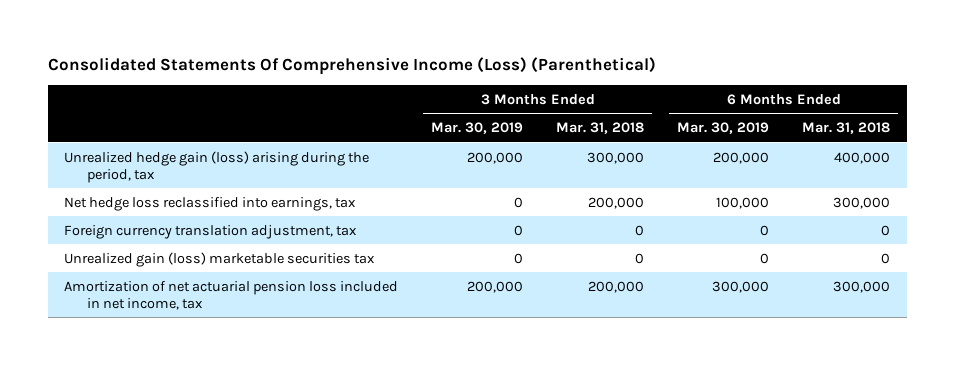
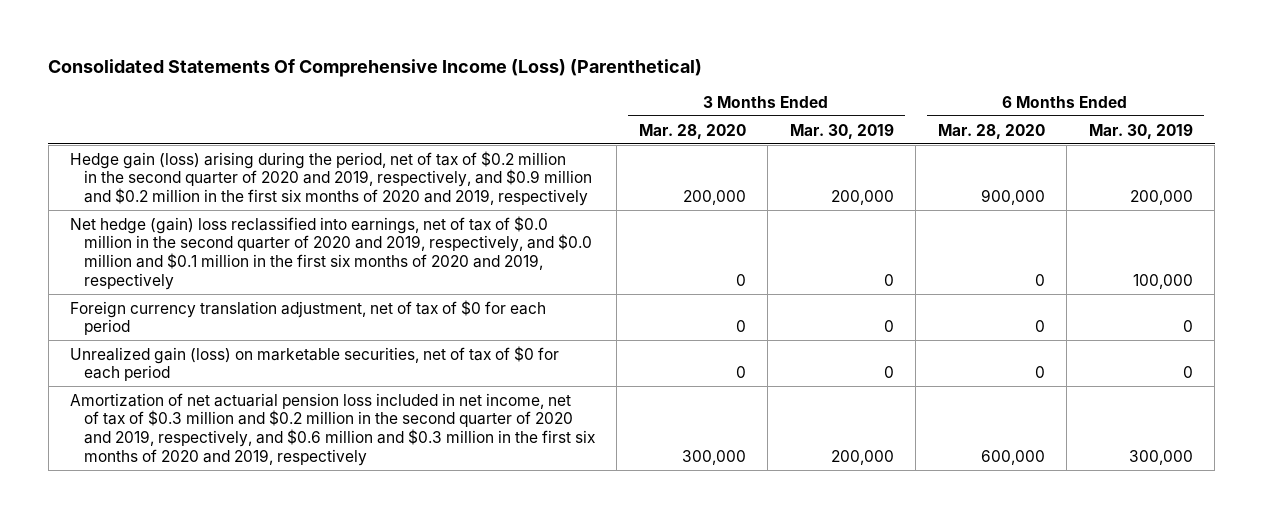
[556,122,645,135] Mar. 31, 2018 -> none
[802,122,891,135] Mar. 31, 2018 -> none
none -> [638,123,746,139] Mar. 28, 2020
none -> [937,123,1045,139] Mar. 28, 2020
[64,150,370,183] Unrealized hedge gain (loss) arising during the period, tax -> [70,150,592,207] Hedge gain (loss) arising during the period, net of tax of $0.2 million in the second quarter of 2020 and 2019, respectively, and $0.9 million and $0.2 million in the first six months of 2020 and 2019, respectively
[64,196,357,211] Net hedge loss reclassified into earnings, tax -> [70,215,592,290] Net hedge (gain) loss reclassified into earnings, net of tax of $0.0 million in the second quarter of 2020 and 2019, respectively, and $0.0 million and $0.1 million in the first six months of 2020 and 2019, respectively
[64,224,358,239] Foreign currency translation adjustment, tax -> [70,299,547,336] Foreign currency translation adjustment, net of tax of $0 for each period
[64,251,376,267] Unrealized gain (loss) marketable securities tax -> [70,345,560,382] Unrealized gain (loss) on marketable securities, net of tax of $0 for each period
[64,280,399,310] Amortization of net actuarial pension loss included in net income, tax -> [70,392,595,466] Amortization of net actuarial pension loss included in net income, net of tax of $0.3 million and $0.2 million in the second quarter of 2020 and 2019, respectively, and $0.6 million and $0.3 million in the first six months of 2020 and 2019, respectively

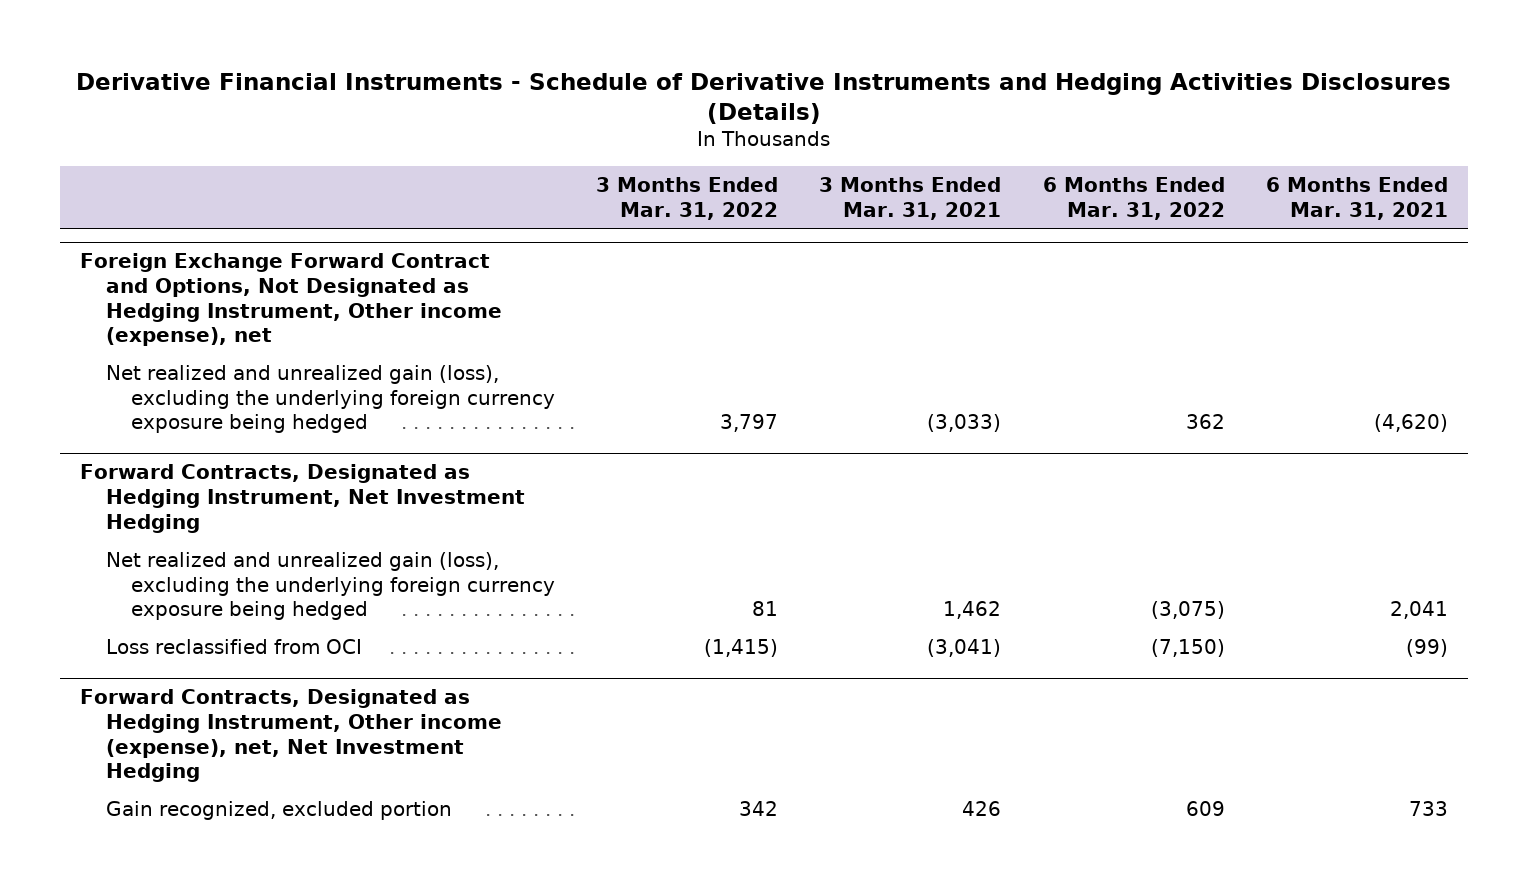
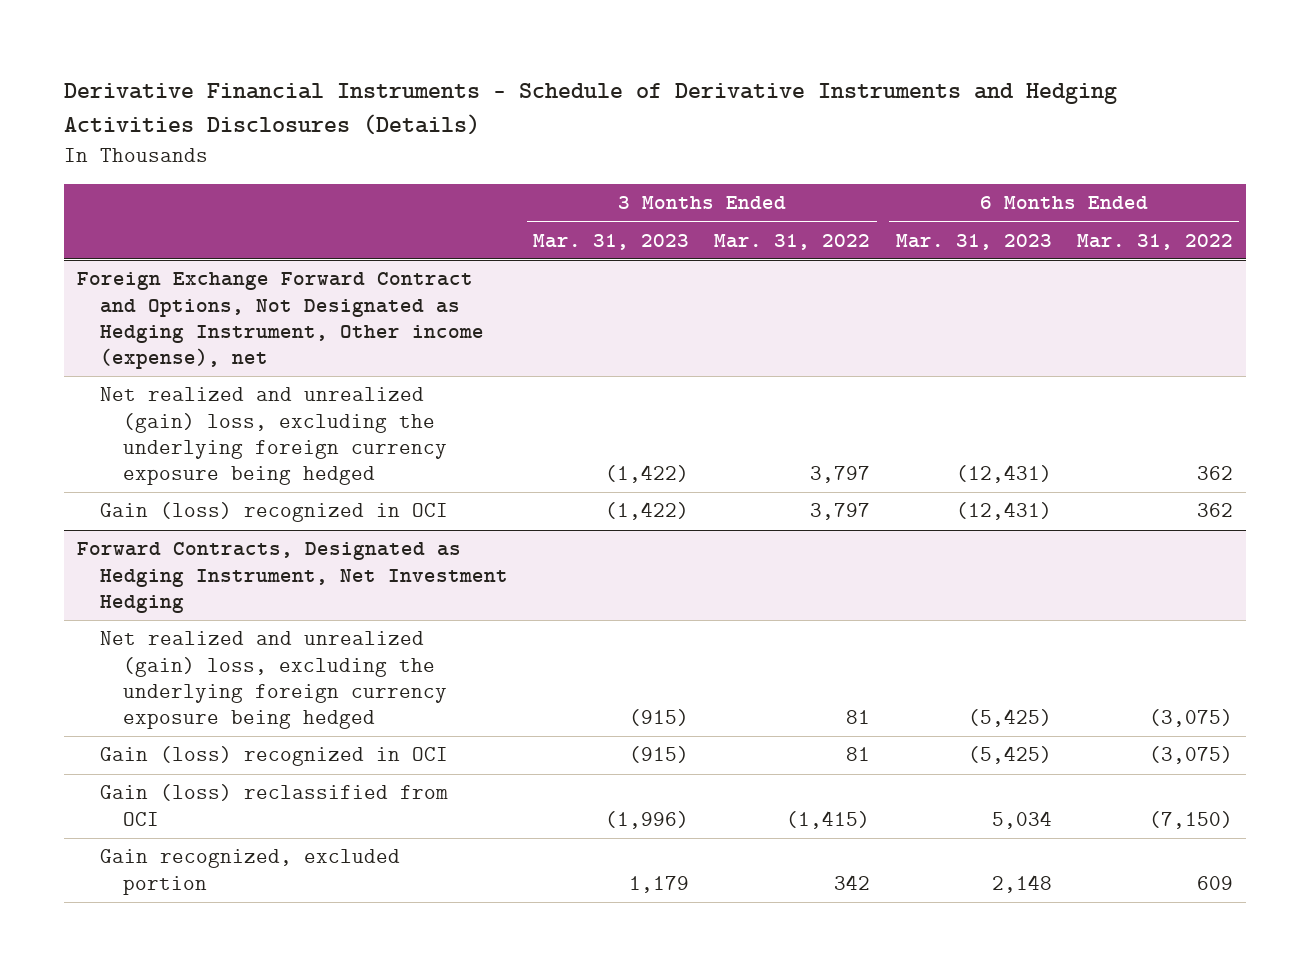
[819,177,1002,220] 3 Months Ended Mar. 31, 2021 -> none
[1265,177,1448,220] 6 Months Ended Mar. 31, 2021 -> none
none -> [533,233,690,250] Mar. 31, 2023
none -> [895,233,1052,250] Mar. 31, 2023
[105,365,555,434] Net realized and unrealized gain (loss), excluding the underlying foreign currency exposure being hedged -> [100,387,448,485] Net realized and unrealized (gain) loss, excluding the underlying foreign currency exposure being hedged
none -> [100,502,449,523] Gain (loss) recognized in OCI
[80,689,502,783] Forward Contracts, Designated as Hedging Instrument, Other income (expense), net, Net Investment Hedging -> none
[105,552,555,621] Net realized and unrealized gain (loss), excluding the underlying foreign currency exposure being hedged -> [100,631,448,729] Net realized and unrealized (gain) loss, excluding the underlying foreign currency exposure being hedged
none -> [100,746,449,767] Gain (loss) recognized in OCI
[105,639,362,655] Loss reclassified from OCI -> [100,784,449,826] Gain (loss) reclassified from OCI

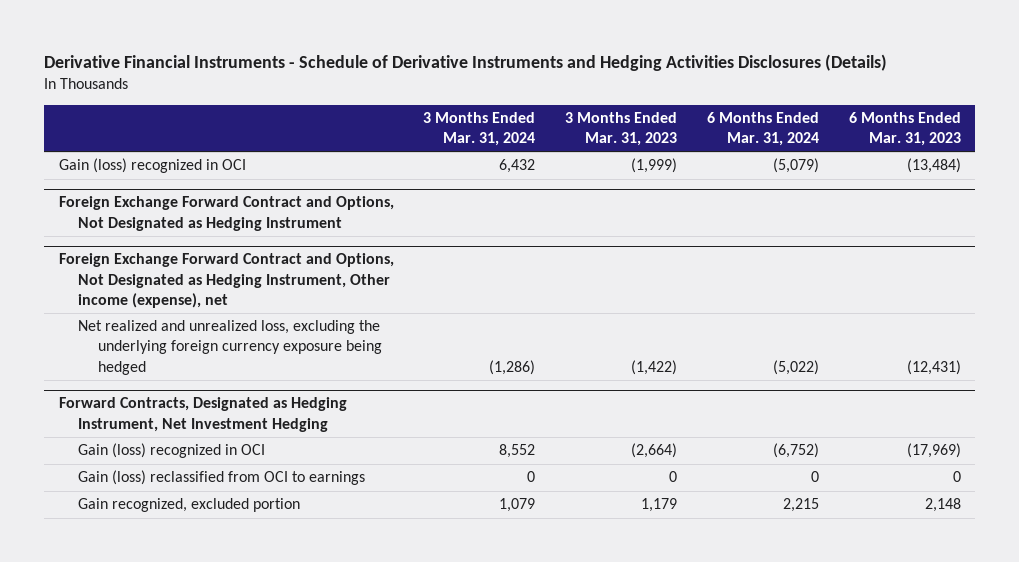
[714,233,871,250] Mar. 31, 2022 -> none
[1076,233,1233,250] Mar. 31, 2022 -> none
none -> [423,112,536,147] 3 Months Ended Mar. 31, 2024
none -> [706,112,819,147] 6 Months Ended Mar. 31, 2024
none -> [58,158,246,174] Gain (loss) recognized in OCI
none -> [58,196,394,231] Foreign Exchange Forward Contract and Options, Not Designated as Hedging Instrument
[100,502,449,523] Gain (loss) recognized in OCI -> none
[100,387,448,485] Net realized and unrealized (gain) loss, excluding the underlying foreign currency exposure being hedged -> [78,320,383,375] Net realized and unrealized loss, excluding the underlying foreign currency exposure being hedged
[100,631,448,729] Net realized and unrealized (gain) loss, excluding the underlying foreign currency exposure being hedged -> none
[629,746,690,764] (915) -> [631,443,678,459] (2,664)
[967,746,1052,765] (5,425) -> [906,443,961,459] (17,969)
[100,784,449,826] Gain (loss) reclassified from OCI -> [78,470,366,486] Gain (loss) reclassified from OCI to earnings
[605,810,690,829] (1,996) -> [669,471,678,483] 0
[991,810,1052,829] 5,034 -> [952,471,961,483] 0

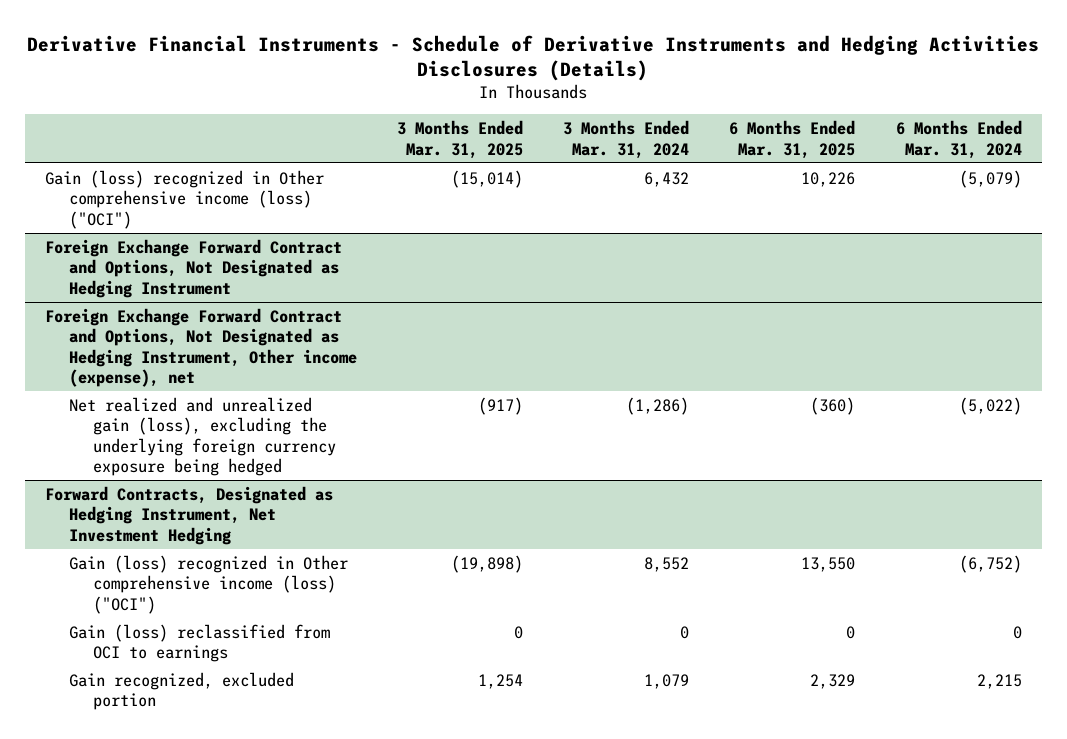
[565,112,678,147] 3 Months Ended Mar. 31, 2023 -> none
[848,112,961,147] 6 Months Ended Mar. 31, 2023 -> none
none -> [397,119,524,159] 3 Months Ended Mar. 31, 2025
none -> [729,119,856,159] 6 Months Ended Mar. 31, 2025
[58,158,246,174] Gain (loss) recognized in OCI -> [45,169,325,229] Gain (loss) recognized in Other comprehensive income (loss) ("OCI")
[78,320,383,375] Net realized and unrealized loss, excluding the underlying foreign currency exposure being hedged -> [69,396,336,477] Net realized and unrealized gain (loss), excluding the underlying foreign currency exposure being hedged
[78,443,266,459] Gain (loss) recognized in OCI -> [69,554,349,614] Gain (loss) recognized in Other comprehensive income (loss) ("OCI")

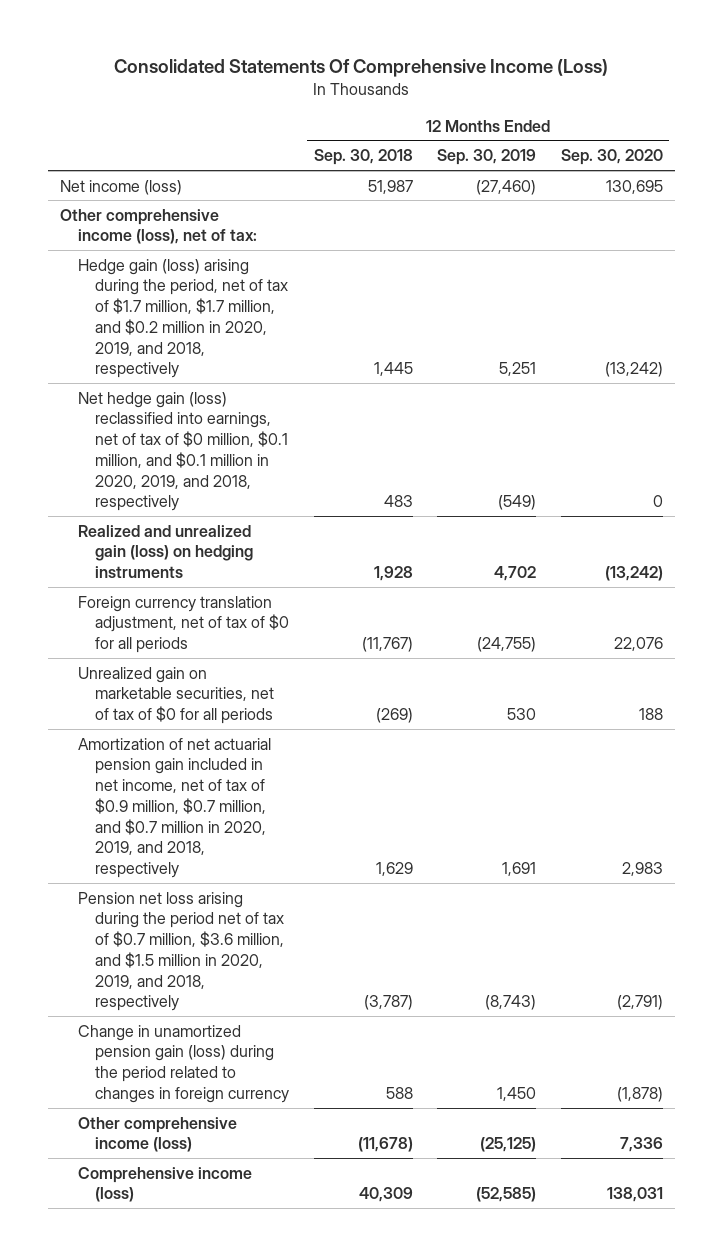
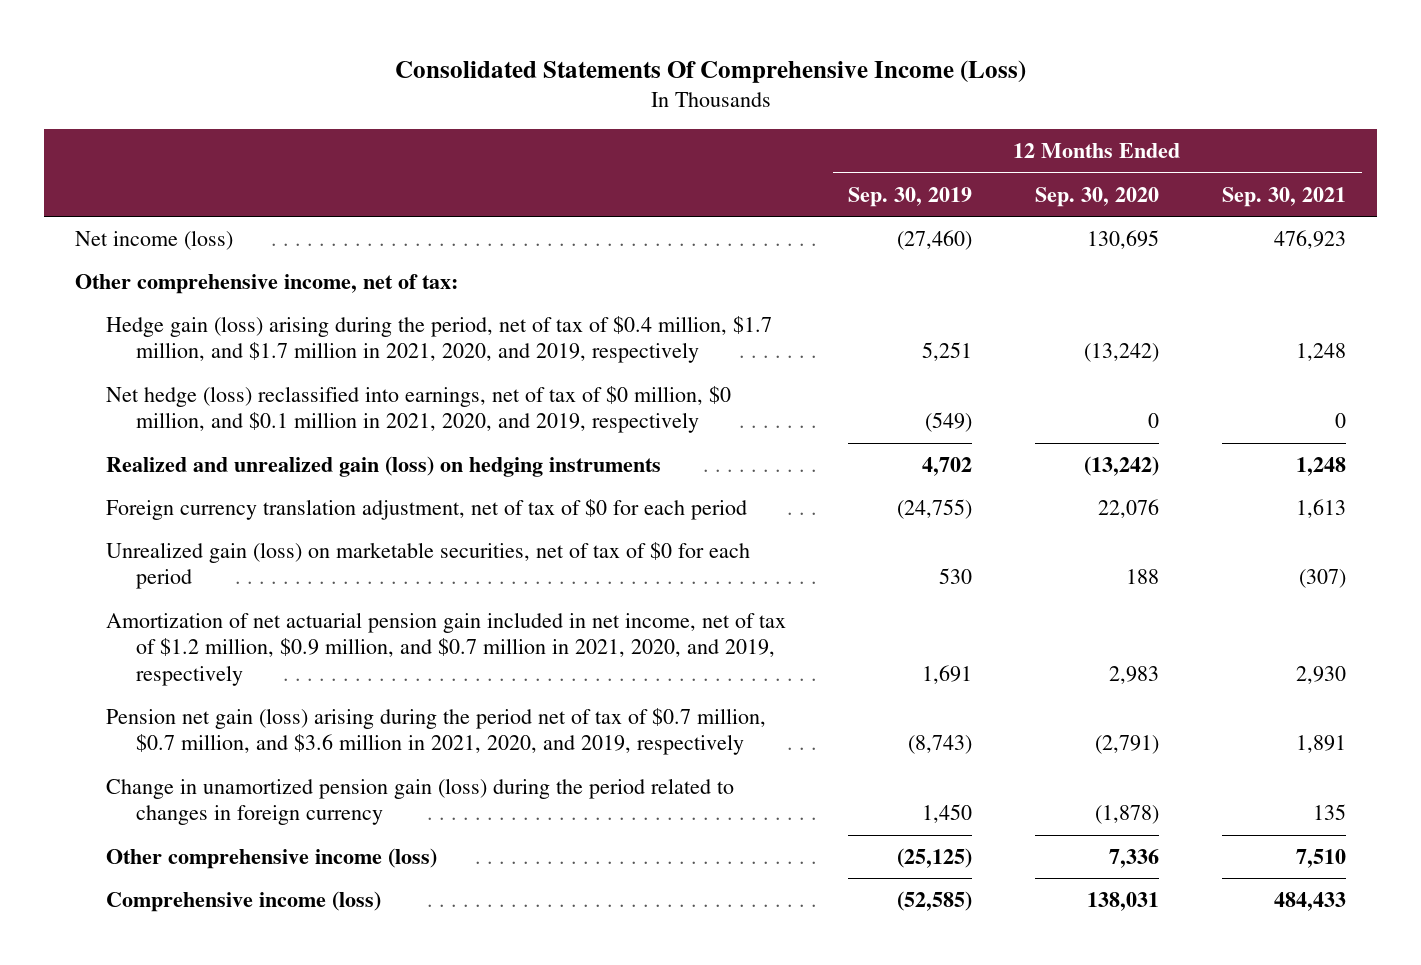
[313,149,413,166] Sep. 30, 2018 -> none
none -> [1221,186,1346,207] Sep. 30, 2021
[60,208,257,245] Other comprehensive income (loss), net of tax: -> [75,273,459,294] Other comprehensive income, net of tax:
[77,258,289,379] Hedge gain (loss) arising during the period, net of tax of $1.7 million, $1.7 million, and $0.2 million in 2020, 2019, and 2018, respectively -> [105,315,772,364] Hedge gain (loss) arising during the period, net of tax of $0.4 million, $1.7 million, and $1.7 million in 2021, 2020, and 2019, respectively
[77,391,289,512] Net hedge gain (loss) reclassified into earnings, net of tax of $0 million, $0.1 million, and $0.1 million in 2020, 2019, and 2018, respectively -> [105,385,731,434] Net hedge (loss) reclassified into earnings, net of tax of $0 million, $0 million, and $0.1 million in 2021, 2020, and 2019, respectively
[77,595,290,654] Foreign currency translation adjustment, net of tax of $0 for all periods -> [105,498,747,520] Foreign currency translation adjustment, net of tax of $0 for each period
[77,666,275,725] Unrealized gain on marketable securities, net of tax of $0 for all periods -> [105,541,750,590] Unrealized gain (loss) on marketable securities, net of tax of $0 for each period
[77,737,271,879] Amortization of net actuarial pension gain included in net income, net of tax of $0.9 million, $0.7 million, and $0.7 million in 2020, 2019, and 2018, respectively -> [105,611,786,686] Amortization of net actuarial pension gain included in net income, net of tax of $1.2 million, $0.9 million, and $0.7 million in 2021, 2020, and 2019, respectively
[77,891,285,1012] Pension net loss arising during the period net of tax of $0.7 million, $3.6 million, and $1.5 million in 2020, 2019, and 2018, respectively -> [105,707,766,756] Pension net gain (loss) arising during the period net of tax of $0.7 million, $0.7 million, and $3.6 million in 2021, 2020, and 2019, respectively

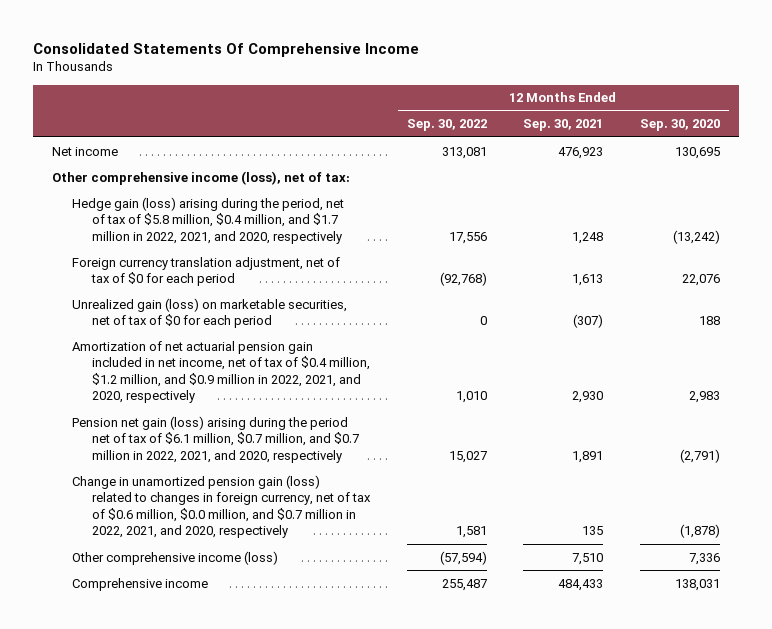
[394,59,1026,83] Consolidated Statements Of Comprehensive Income (Loss) -> [33,42,420,57] Consolidated Statements Of Comprehensive Income
[848,186,973,207] Sep. 30, 2019 -> none
none -> [406,119,487,132] Sep. 30, 2022
[105,385,731,434] Net hedge (loss) reclassified into earnings, net of tax of $0 million, $0 million, and $0.1 million in 2021, 2020, and 2019, respectively -> none
[105,455,661,477] Realized and unrealized gain (loss) on hedging instruments -> none
[75,229,234,250] Net income (loss) -> [51,146,118,156] Net income
[75,273,459,294] Other comprehensive income, net of tax: -> [51,170,350,185] Other comprehensive income (loss), net of tax:
[105,315,772,364] Hedge gain (loss) arising during the period, net of tax of $0.4 million, $1.7 million, and $1.7 million in 2021, 2020, and 2019, respectively -> [71,196,344,244] Hedge gain (loss) arising during the period, net of tax of $5.8 million, $0.4 million, and $1.7 million in 2022, 2021, and 2020, respectively
[105,611,786,686] Amortization of net actuarial pension gain included in net income, net of tax of $1.2 million, $0.9 million, and $0.7 million in 2021, 2020, and 2019, respectively -> [71,340,370,404] Amortization of net actuarial pension gain included in net income, net of tax of $0.4 million, $1.2 million, and $0.9 million in 2022, 2021, and 2020, respectively
[105,707,766,756] Pension net gain (loss) arising during the period net of tax of $0.7 million, $0.7 million, and $3.6 million in 2021, 2020, and 2019, respectively -> [71,415,359,463] Pension net gain (loss) arising during the period net of tax of $6.1 million, $0.7 million, and $0.7 million in 2022, 2021, and 2020, respectively
[105,777,734,826] Change in unamortized pension gain (loss) during the period related to changes in foreign currency -> [71,474,371,539] Change in unamortized pension gain (loss) related to changes in foreign currency, net of tax of $0.6 million, $0.0 million, and $0.7 million in 2022, 2021, and 2020, respectively
[105,890,381,912] Comprehensive income (loss) -> [71,577,208,591] Comprehensive income

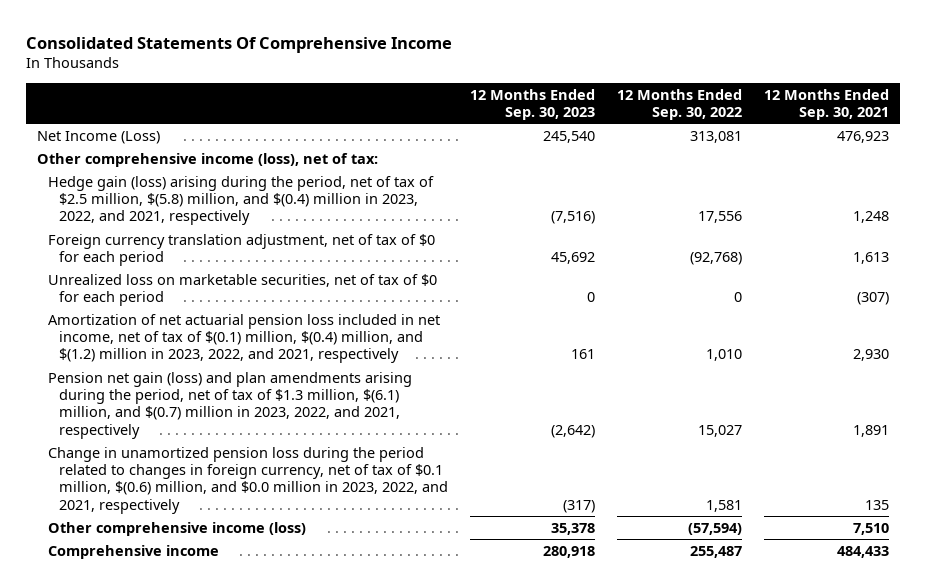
[640,119,721,132] Sep. 30, 2020 -> none
none -> [470,88,596,120] 12 Months Ended Sep. 30, 2023
[51,146,118,156] Net income -> [37,130,161,144] Net Income (Loss)
[71,196,344,244] Hedge gain (loss) arising during the period, net of tax of $5.8 million, $0.4 million, and $1.7 million in 2022, 2021, and 2020, respectively -> [48,175,435,226] Hedge gain (loss) arising during the period, net of tax of $2.5 million, $(5.8) million, and $(0.4) million in 2023, 2022, and 2021, respectively
[71,297,347,329] Unrealized gain (loss) on marketable securities, net of tax of $0 for each period -> [48,273,438,307] Unrealized loss on marketable securities, net of tax of $0 for each period
[71,340,370,404] Amortization of net actuarial pension gain included in net income, net of tax of $0.4 million, $1.2 million, and $0.9 million in 2022, 2021, and 2020, respectively -> [48,313,441,364] Amortization of net actuarial pension loss included in net income, net of tax of $(0.1) million, $(0.4) million, and $(1.2) million in 2023, 2022, and 2021, respectively
[71,415,359,463] Pension net gain (loss) arising during the period net of tax of $6.1 million, $0.7 million, and $0.7 million in 2022, 2021, and 2020, respectively -> [48,371,413,439] Pension net gain (loss) and plan amendments arising during the period, net of tax of $1.3 million, $(6.1) million, and $(0.7) million in 2023, 2022, and 2021, respectively
[71,474,371,539] Change in unamortized pension gain (loss) related to changes in foreign currency, net of tax of $0.6 million, $0.0 million, and $0.7 million in 2022, 2021, and 2020, respectively -> [48,446,448,514] Change in unamortized pension loss during the period related to changes in foreign currency, net of tax of $0.1 million, $(0.6) million, and $0.0 million in 2023, 2022, and 2021, respectively

